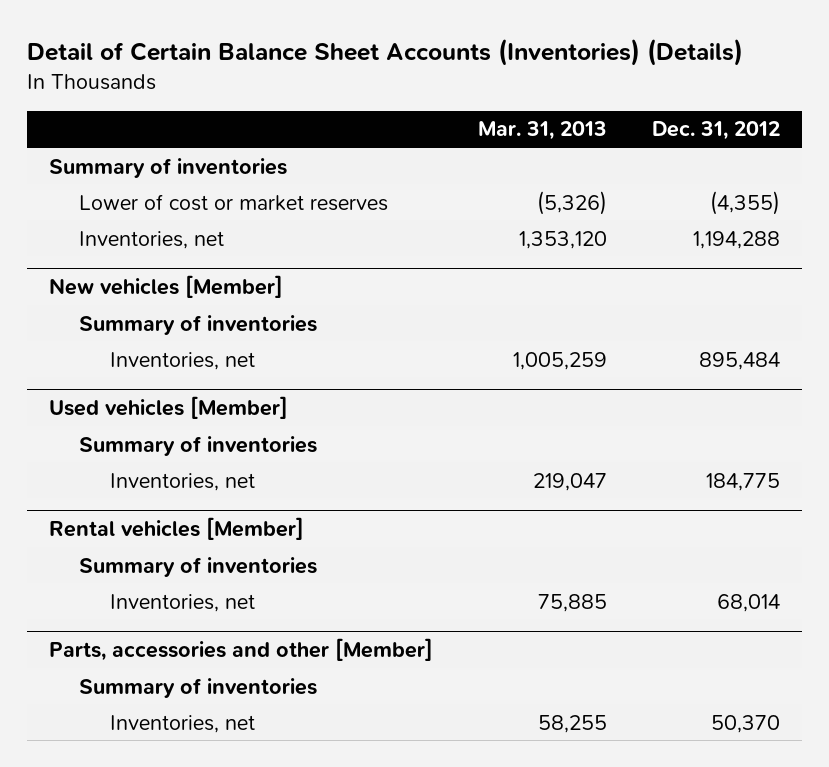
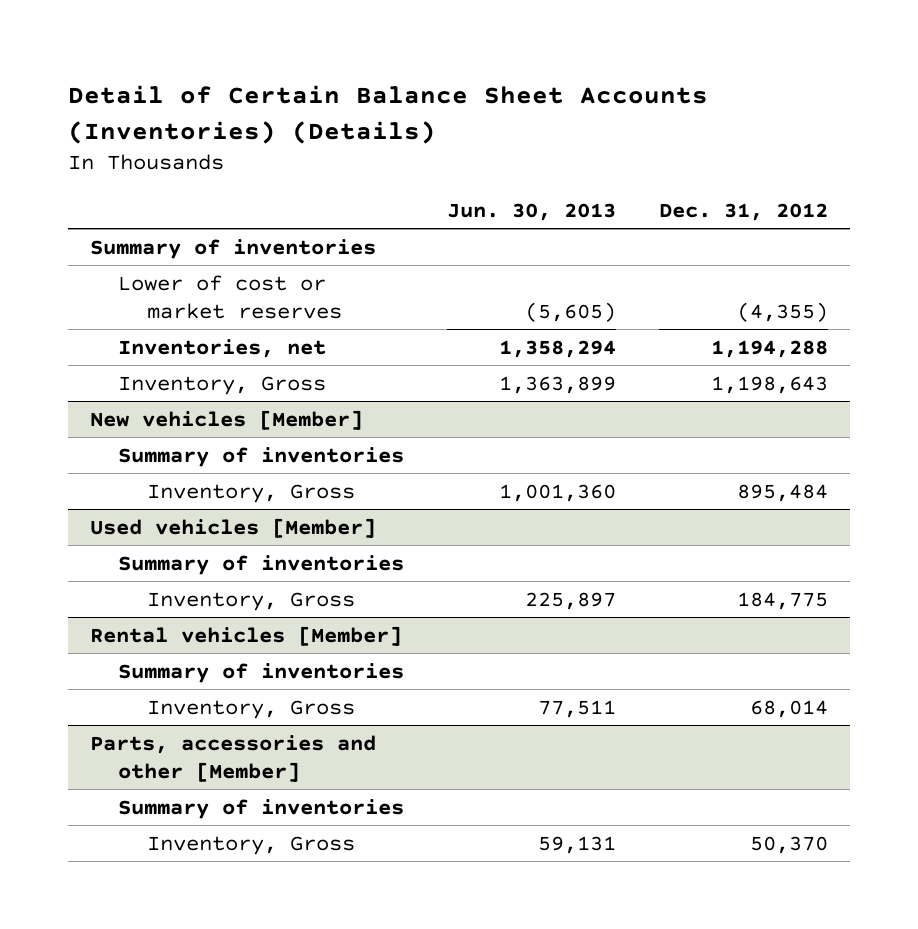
[477,121,607,141] Mar. 31, 2013 -> none
none -> [447,202,617,221] Jun. 30, 2013
none -> [118,375,327,395] Inventory, Gross
[109,351,255,370] Inventories, net -> [146,483,355,503] Inventory, Gross
[109,472,255,491] Inventories, net -> [146,591,355,611] Inventory, Gross
[109,593,255,612] Inventories, net -> [146,699,355,719] Inventory, Gross
[109,714,255,733] Inventories, net -> [146,835,355,855] Inventory, Gross

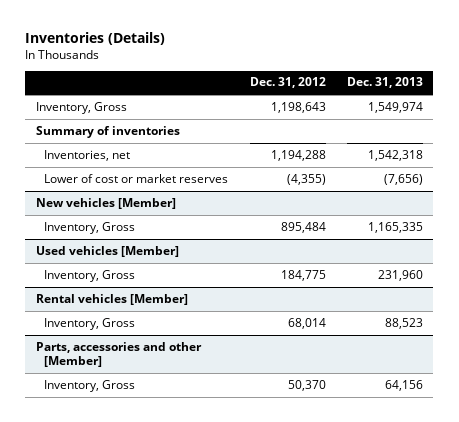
[68,85,709,144] Detail of Certain Balance Sheet Accounts (Inventories) (Details) -> [25,32,166,46] Inventories (Details)
[447,202,617,221] Jun. 30, 2013 -> none
none -> [346,77,423,89] Dec. 31, 2013
[118,375,327,395] Inventory, Gross -> [35,101,127,114] Inventory, Gross
[118,274,342,319] Lower of cost or market reserves -> [44,173,229,183] Lower of cost or market reserves
[118,446,405,467] Summary of inventories -> none
[118,554,405,575] Summary of inventories -> none
[118,662,405,683] Summary of inventories -> none
[118,798,405,819] Summary of inventories -> none

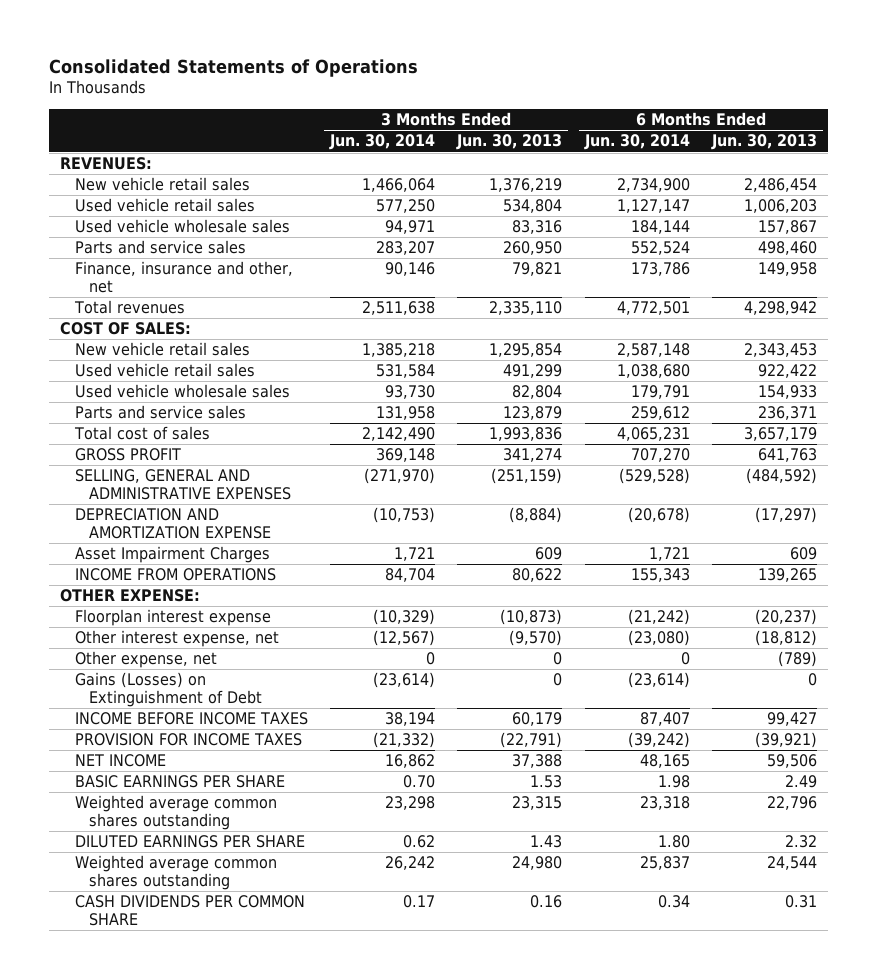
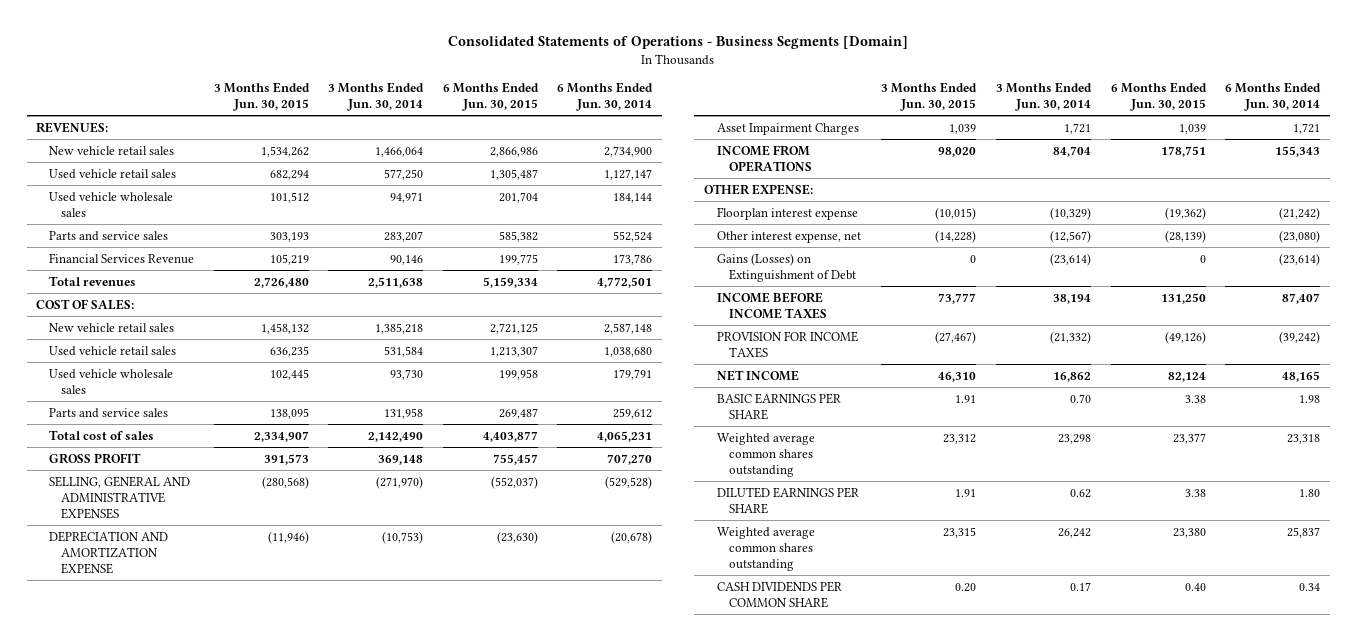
[48,58,418,77] Consolidated Statements of Operations -> [448,36,909,50] Consolidated Statements of Operations - Business Segments [Domain]
[456,134,563,151] Jun. 30, 2013 -> none
[711,134,818,151] Jun. 30, 2013 -> none
none -> [213,82,310,112] 3 Months Ended Jun. 30, 2015
none -> [442,82,539,112] 6 Months Ended Jun. 30, 2015
[74,261,293,293] Finance, insurance and other, net -> [48,252,194,264] Financial Services Revenue
[74,651,217,669] Other expense, net -> none

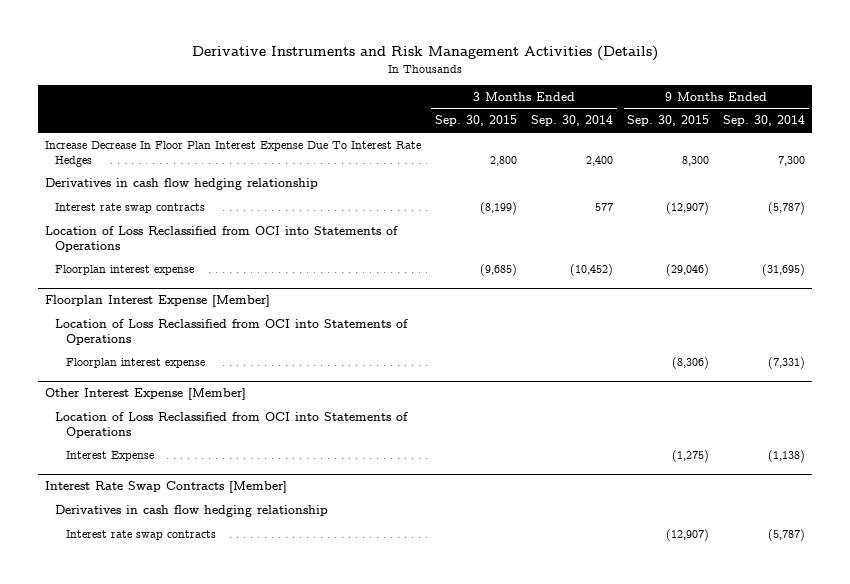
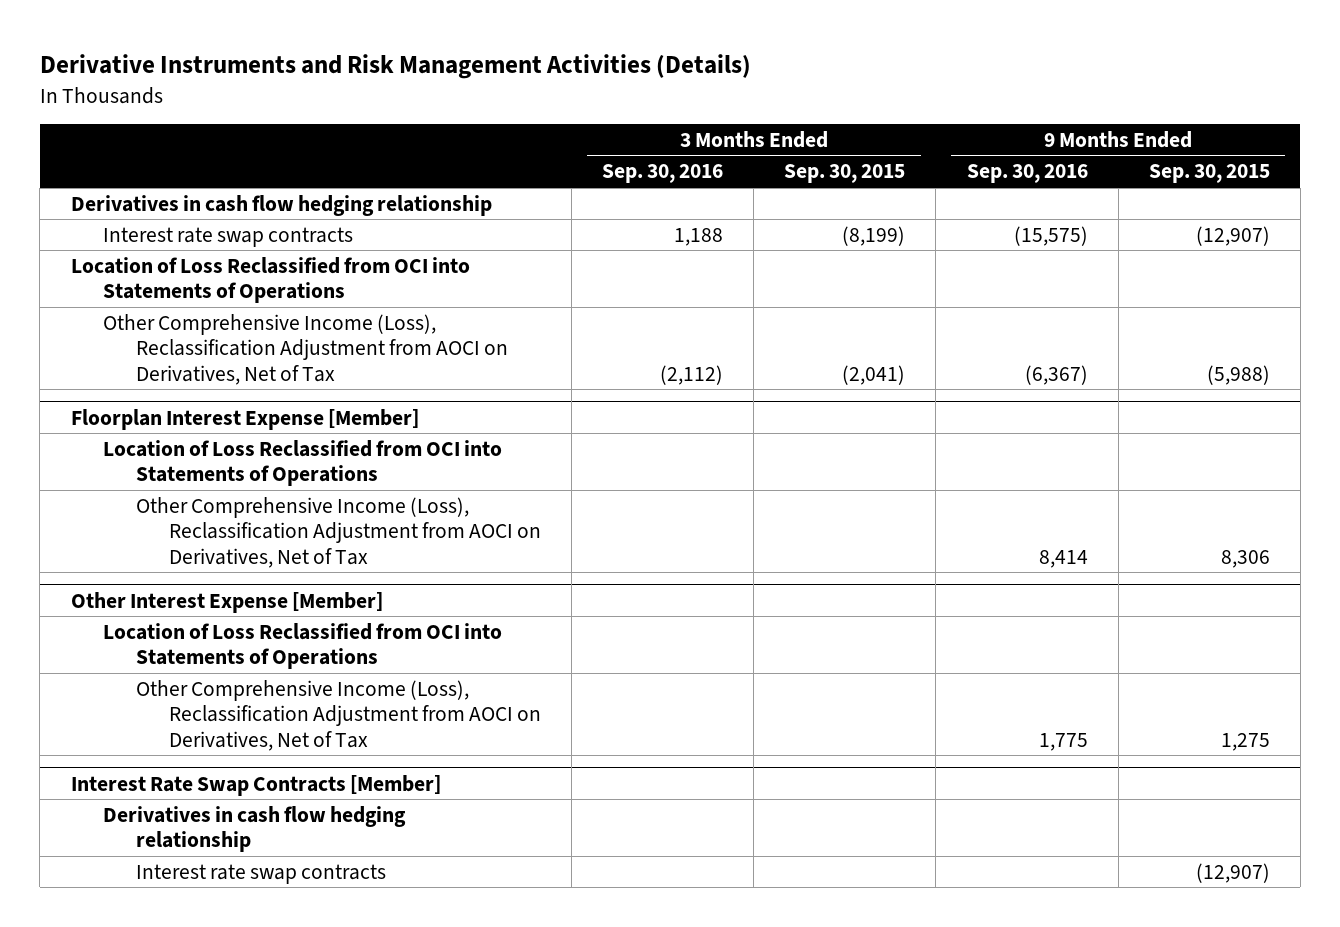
[531,115,614,127] Sep. 30, 2014 -> none
[723,115,806,127] Sep. 30, 2014 -> none
none -> [602,164,724,184] Sep. 30, 2016
none -> [966,164,1088,184] Sep. 30, 2016
[44,140,421,167] Increase Decrease In Floor Plan Interest Expense Due To Interest Rate Hedges -> none
[55,264,195,275] Floorplan interest expense -> none
none -> [103,313,509,385] Other Comprehensive Income (Loss), Reclassification Adjustment from AOCI on Derivatives, Net of Tax
[65,357,205,368] Floorplan interest expense -> none
none -> [136,496,541,568] Other Comprehensive Income (Loss), Reclassification Adjustment from AOCI on Derivatives, Net of Tax
[65,450,154,461] Interest Expense -> none
none -> [136,679,541,751] Other Comprehensive Income (Loss), Reclassification Adjustment from AOCI on Derivatives, Net of Tax

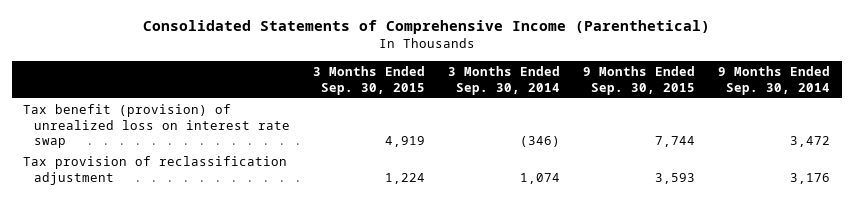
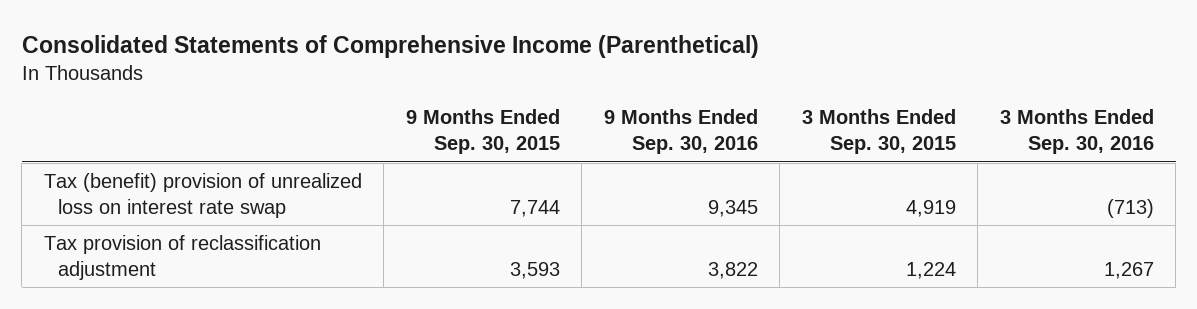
[448,66,561,95] 3 Months Ended Sep. 30, 2014 -> none
[718,66,831,95] 9 Months Ended Sep. 30, 2014 -> none
none -> [603,109,758,155] 9 Months Ended Sep. 30, 2016
none -> [999,109,1154,155] 3 Months Ended Sep. 30, 2016
[23,104,291,149] Tax benefit (provision) of unrealized loss on interest rate swap -> [43,173,362,218] Tax (benefit) provision of unrealized loss on interest rate swap

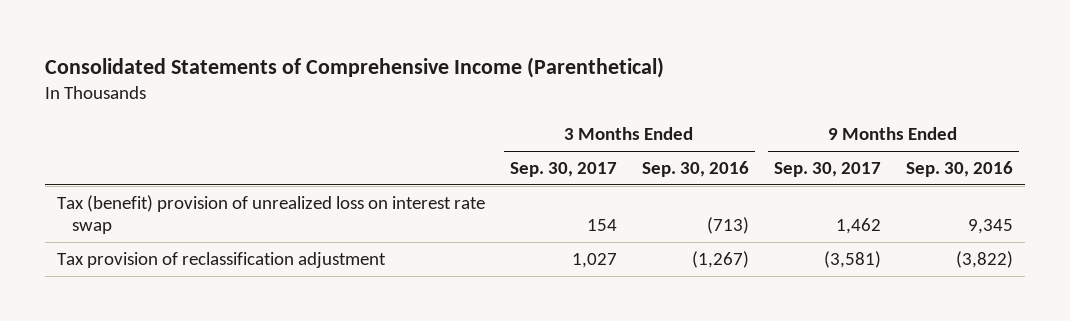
[405,109,560,155] 9 Months Ended Sep. 30, 2015 -> none
[801,109,956,155] 3 Months Ended Sep. 30, 2015 -> none
none -> [510,162,618,178] Sep. 30, 2017
none -> [773,162,881,178] Sep. 30, 2017
[707,261,758,279] 3,822 -> [955,250,1013,268] (3,822)
[1103,261,1154,279] 1,267 -> [691,250,749,268] (1,267)

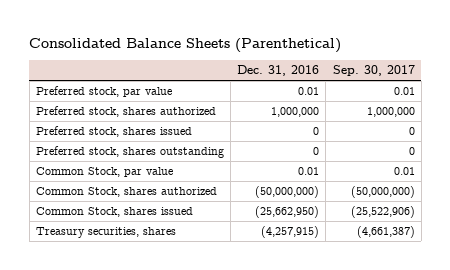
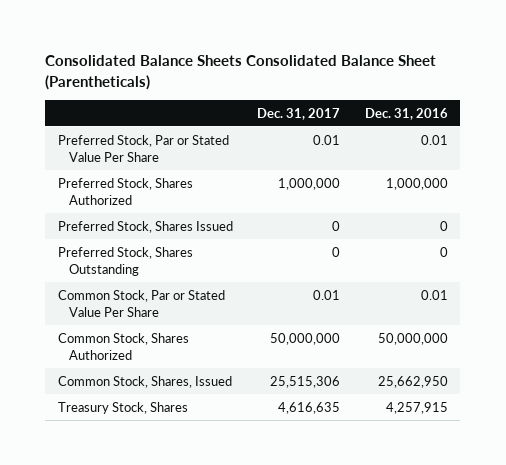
[29,37,342,53] Consolidated Balance Sheets (Parenthetical) -> [45,54,437,90] Consolidated Balance Sheets Consolidated Balance Sheet (Parentheticals)
[332,65,415,77] Sep. 30, 2017 -> none
none -> [257,107,341,120] Dec. 31, 2017
[35,86,172,98] Preferred stock, par value -> [57,134,229,162] Preferred Stock, Par or Stated Value Per Share
[35,106,216,118] Preferred stock, shares authorized -> [57,177,193,205] Preferred Stock, Shares Authorized
[35,126,192,138] Preferred stock, shares issued -> [57,220,233,233] Preferred Stock, Shares Issued
[35,146,224,159] Preferred stock, shares outstanding -> [57,246,193,276] Preferred Stock, Shares Outstanding
[35,167,173,178] Common Stock, par value -> [57,289,225,317] Common Stock, Par or Stated Value Per Share
[35,187,217,198] Common Stock, shares authorized -> [57,332,189,360] Common Stock, Shares Authorized
[255,186,320,199] (50,000,000) -> [377,332,448,345] 50,000,000
[35,207,193,218] Common Stock, shares issued -> [57,375,232,388] Common Stock, Shares, Issued
[255,206,320,219] (25,662,950) -> [377,375,448,388] 25,662,950
[35,227,176,239] Treasury securities, shares -> [57,401,188,414] Treasury Stock, Shares
[261,226,320,239] (4,257,915) -> [385,401,448,414] 4,257,915

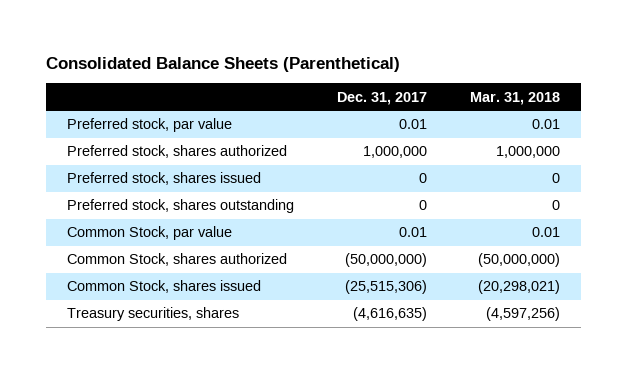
[45,54,437,90] Consolidated Balance Sheets Consolidated Balance Sheet (Parentheticals) -> [45,56,400,72] Consolidated Balance Sheets (Parenthetical)
[364,107,448,120] Dec. 31, 2016 -> none
none -> [469,91,560,105] Mar. 31, 2018
[57,134,229,162] Preferred Stock, Par or Stated Value Per Share -> [67,118,233,133] Preferred stock, par value
[57,177,193,205] Preferred Stock, Shares Authorized -> [67,145,288,159] Preferred stock, shares authorized
[57,220,233,233] Preferred Stock, Shares Issued -> [67,172,262,186] Preferred stock, shares issued
[57,246,193,276] Preferred Stock, Shares Outstanding -> [67,199,295,214] Preferred stock, shares outstanding
[57,289,225,317] Common Stock, Par or Stated Value Per Share -> [67,226,233,241] Common Stock, par value
[57,332,189,360] Common Stock, Shares Authorized -> [67,253,288,267] Common Stock, shares authorized
[270,332,341,345] 50,000,000 -> [345,253,428,268] (50,000,000)
[57,375,232,388] Common Stock, Shares, Issued -> [67,280,262,294] Common Stock, shares issued
[270,375,341,388] 25,515,306 -> [345,280,428,295] (25,515,306)
[57,401,188,414] Treasury Stock, Shares -> [67,307,240,322] Treasury securities, shares
[278,401,341,414] 4,616,635 -> [353,307,428,322] (4,616,635)

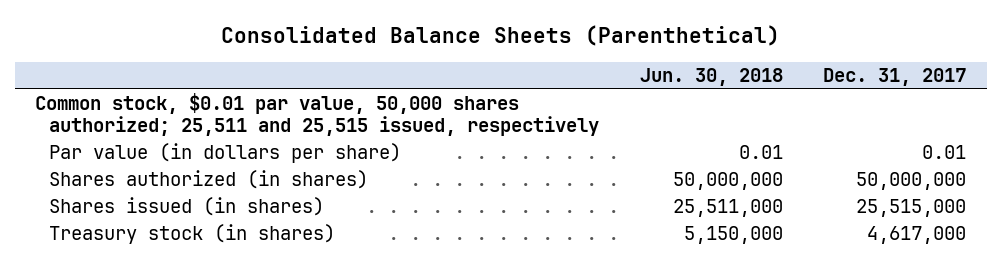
[469,91,560,105] Mar. 31, 2018 -> none
none -> [639,67,783,86] Jun. 30, 2018
[67,118,233,133] Preferred stock, par value -> none
[67,145,288,159] Preferred stock, shares authorized -> none
[67,172,262,186] Preferred stock, shares issued -> none
[67,199,295,214] Preferred stock, shares outstanding -> none
none -> [35,93,599,136] Common stock, $0.01 par value, 50,000 shares authorized; 25,511 and 25,515 issued, respectively
[67,226,233,241] Common Stock, par value -> [48,143,401,164] Par value (in dollars per share)
[67,253,288,267] Common Stock, shares authorized -> [48,170,368,190] Shares authorized (in shares)
[345,253,428,268] (50,000,000) -> [856,172,967,191] 50,000,000
[67,280,262,294] Common Stock, shares issued -> [48,197,324,217] Shares issued (in shares)
[345,280,428,295] (25,515,306) -> [856,199,967,218] 25,515,000
[67,307,240,322] Treasury securities, shares -> [48,224,335,245] Treasury stock (in shares)
[353,307,428,322] (4,616,635) -> [867,226,967,245] 4,617,000

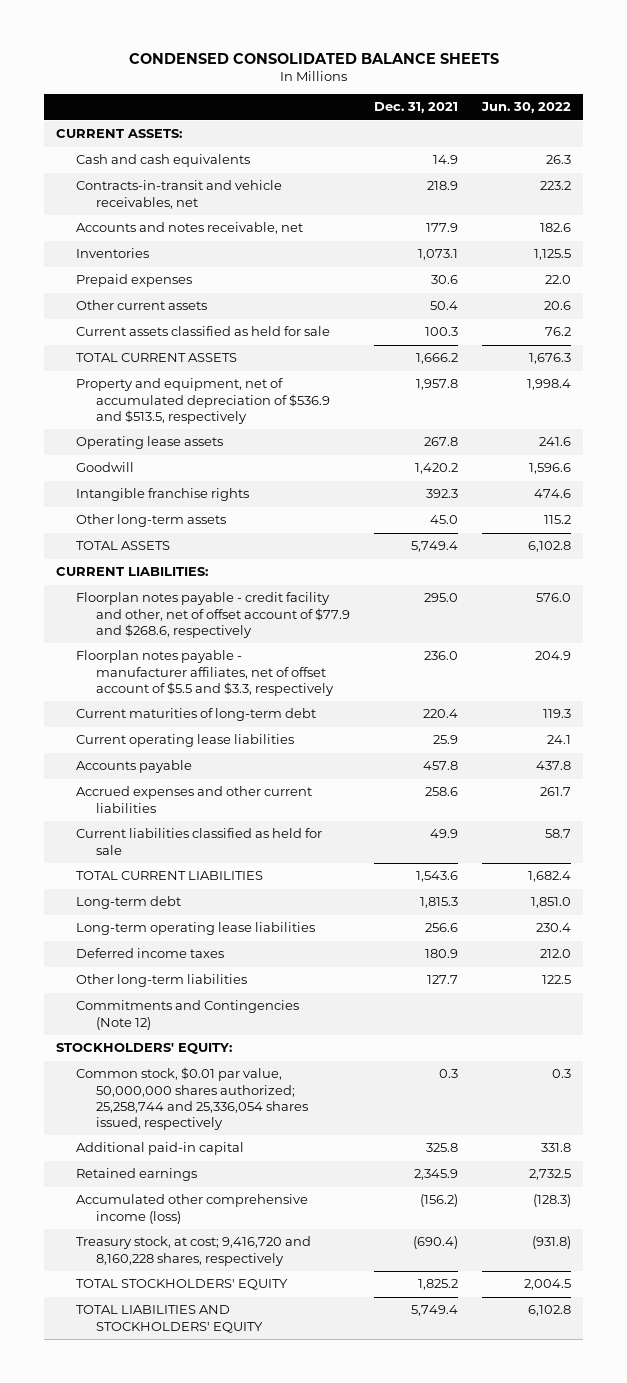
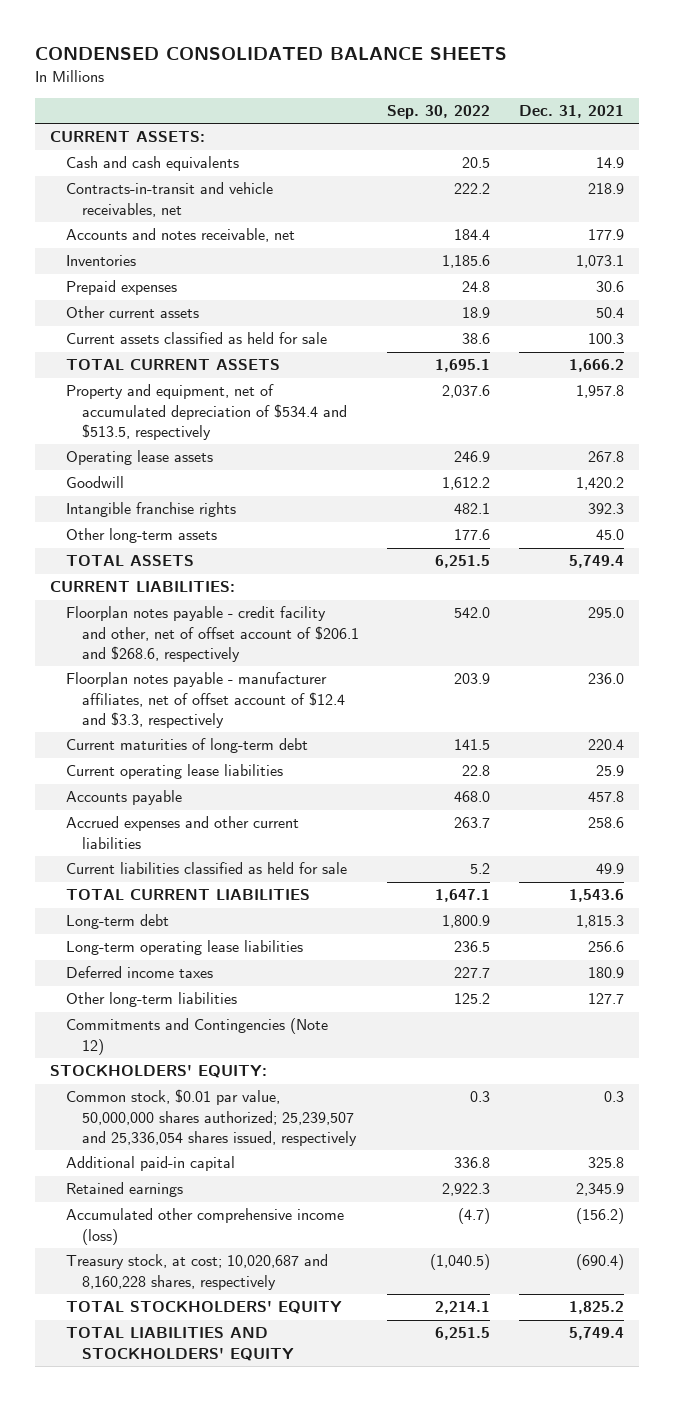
[481,102,572,114] Jun. 30, 2022 -> none
none -> [387,105,491,120] Sep. 30, 2022
[76,378,331,424] Property and equipment, net of accumulated depreciation of $536.9 and $513.5, respectively -> [65,384,347,440] Property and equipment, net of accumulated depreciation of $534.4 and $513.5, respectively
[76,592,351,638] Floorplan notes payable - credit facility and other, net of offset account of $77.9 and $268.6, respectively -> [65,606,359,662] Floorplan notes payable - credit facility and other, net of offset account of $206.1 and $268.6, respectively
[76,650,335,696] Floorplan notes payable - manufacturer affiliates, net of offset account of $5.5 and $3.3, respectively -> [65,672,345,728] Floorplan notes payable - manufacturer affiliates, net of offset account of $12.4 and $3.3, respectively
[76,1067,309,1130] Common stock, $0.01 par value, 50,000,000 shares authorized; 25,258,744 and 25,336,054 shares issued, respectively -> [65,1089,357,1146] Common stock, $0.01 par value, 50,000,000 shares authorized; 25,239,507 and 25,336,054 shares issued, respectively
[76,1236,312,1266] Treasury stock, at cost; 9,416,720 and 8,160,228 shares, respectively -> [65,1254,328,1290] Treasury stock, at cost; 10,020,687 and 8,160,228 shares, respectively

